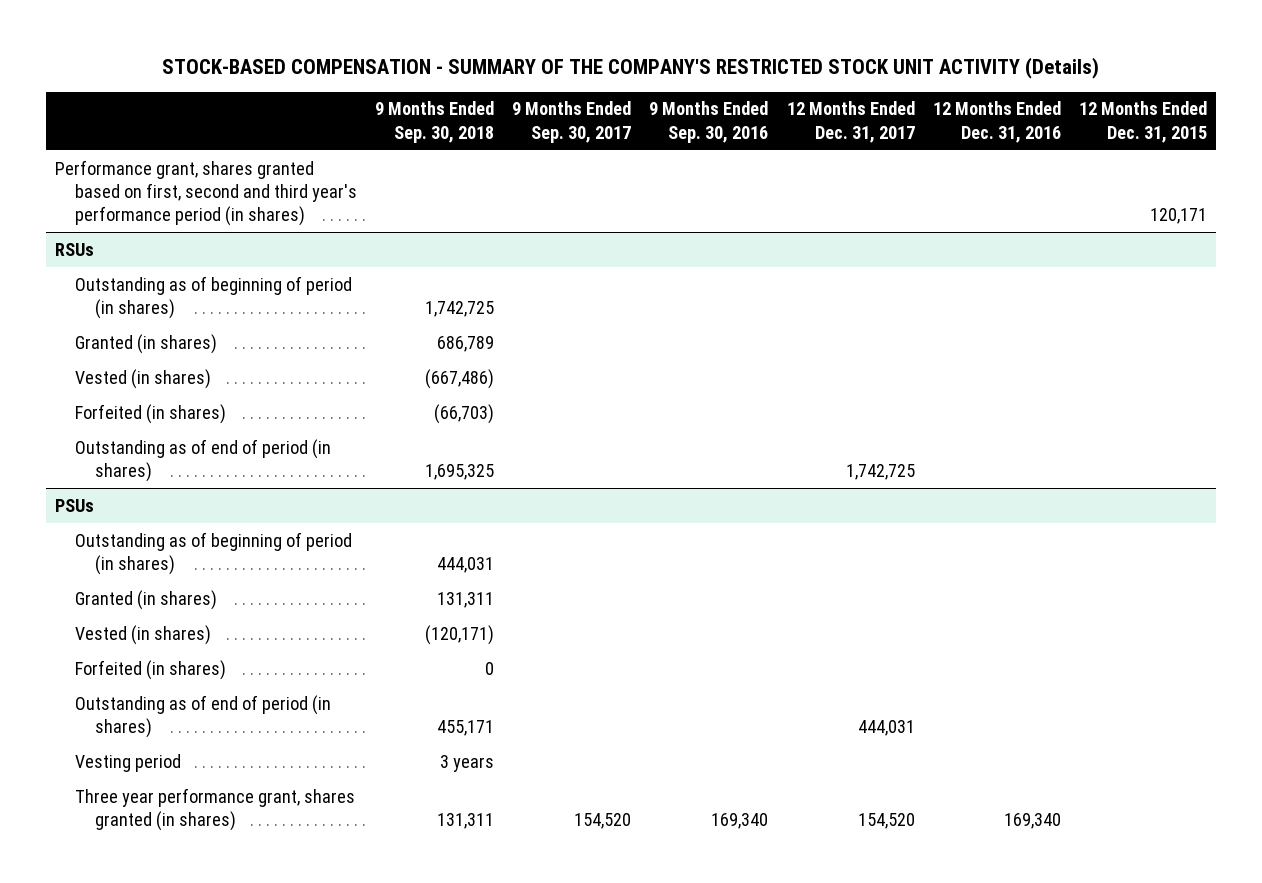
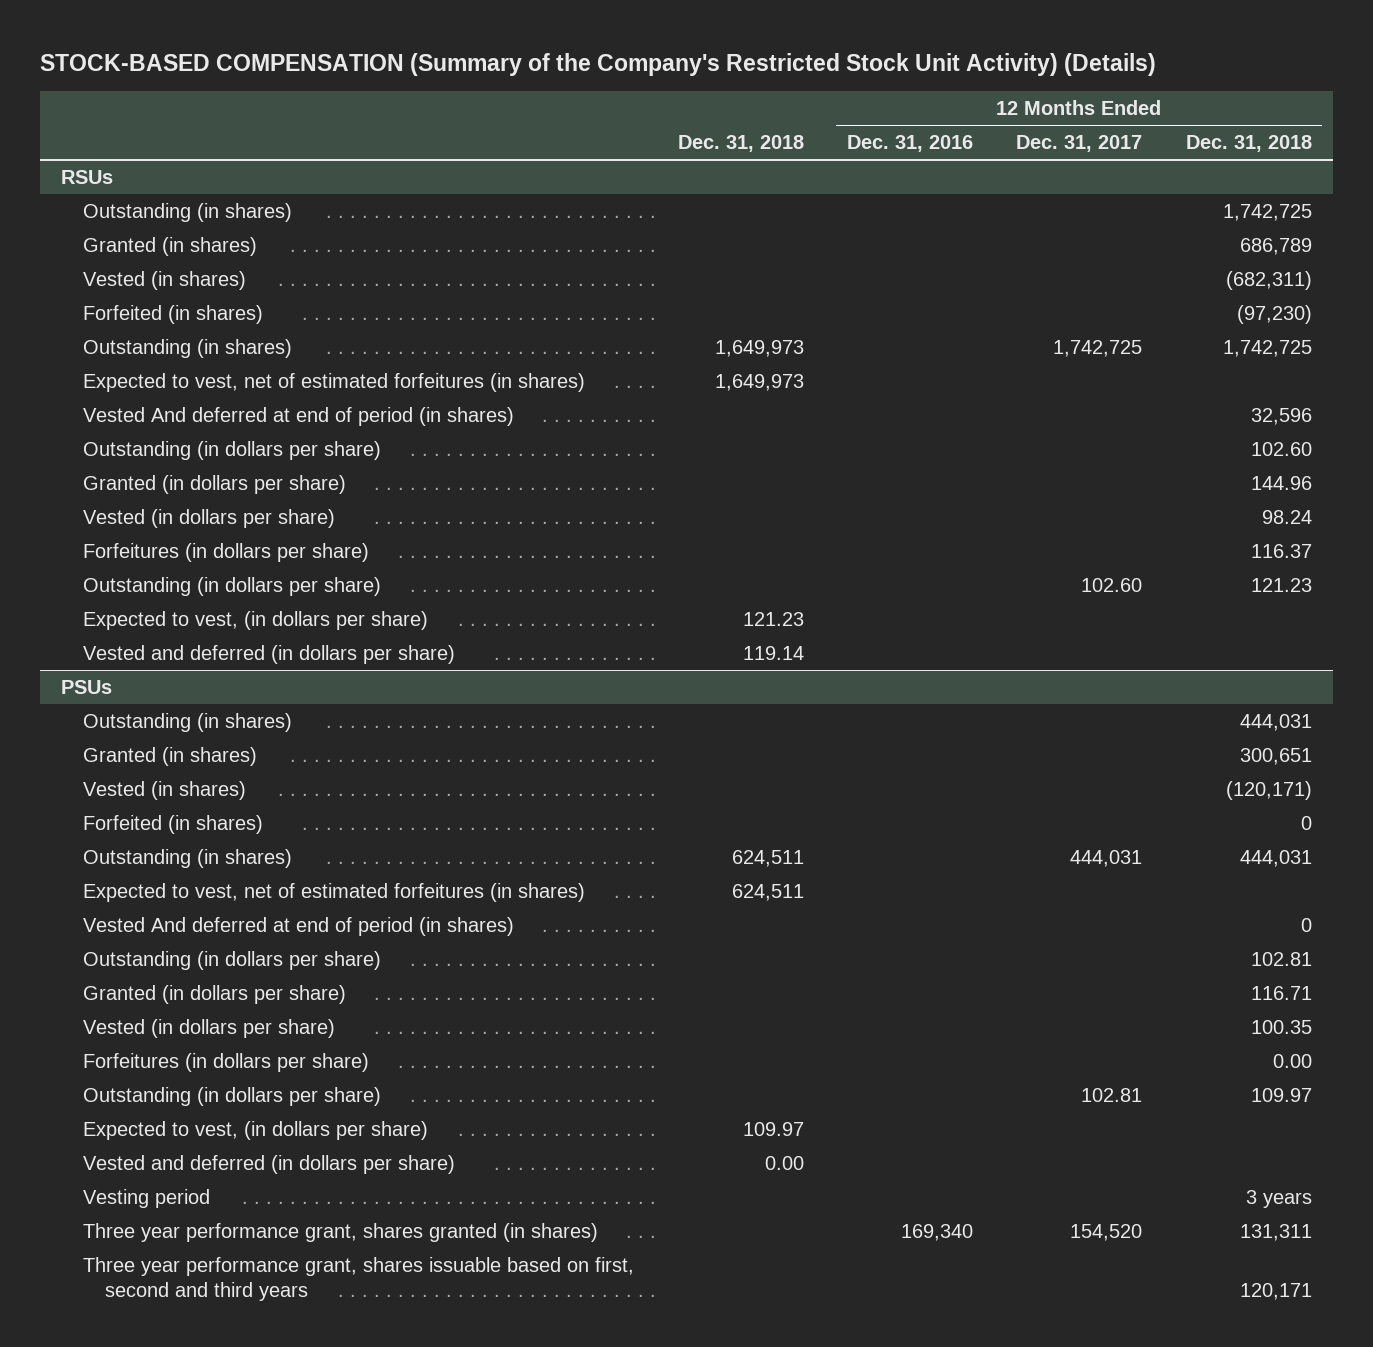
[161,56,1099,79] STOCK-BASED COMPENSATION - SUMMARY OF THE COMPANY'S RESTRICTED STOCK UNIT ACTIVITY (Details) -> [39,53,1156,77] STOCK-BASED COMPENSATION (Summary of the Company's Restricted Stock Unit Activity) (Details)
[375,101,495,143] 9 Months Ended Sep. 30, 2018 -> none
[512,101,632,143] 9 Months Ended Sep. 30, 2017 -> none
[649,101,769,143] 9 Months Ended Sep. 30, 2016 -> none
[1078,101,1207,143] 12 Months Ended Dec. 31, 2015 -> none
none -> [677,135,804,153] Dec. 31, 2018
none -> [1185,135,1312,153] Dec. 31, 2018
[54,159,357,227] Performance grant, shares granted based on first, second and third year's performance period (in shares) -> none
[74,275,352,319] Outstanding as of beginning of period (in shares) -> [83,202,293,222] Outstanding (in shares)
[74,438,331,482] Outstanding as of end of period (in shares) -> [83,338,293,358] Outstanding (in shares)
none -> [83,372,586,392] Expected to vest, net of estimated forfeitures (in shares)
none -> [83,406,515,426] Vested And deferred at end of period (in shares)
none -> [83,440,382,460] Outstanding (in dollars per share)
none -> [83,474,347,494] Granted (in dollars per share)
none -> [83,508,336,528] Vested (in dollars per share)
none -> [83,542,370,562] Forfeitures (in dollars per share)
none -> [83,576,382,596] Outstanding (in dollars per share)
none -> [83,610,429,630] Expected to vest, (in dollars per share)
none -> [83,644,456,664] Vested and deferred (in dollars per share)
[74,531,352,575] Outstanding as of beginning of period (in shares) -> [83,712,293,732] Outstanding (in shares)
[74,694,331,738] Outstanding as of end of period (in shares) -> [83,848,293,868] Outstanding (in shares)
none -> [83,882,586,902] Expected to vest, net of estimated forfeitures (in shares)
none -> [83,916,515,936] Vested And deferred at end of period (in shares)
none -> [83,950,382,970] Outstanding (in dollars per share)
none -> [83,984,347,1004] Granted (in dollars per share)
none -> [83,1018,336,1038] Vested (in dollars per share)
none -> [83,1052,370,1072] Forfeitures (in dollars per share)
none -> [83,1086,382,1106] Outstanding (in dollars per share)
none -> [83,1120,429,1140] Expected to vest, (in dollars per share)
none -> [83,1154,456,1174] Vested and deferred (in dollars per share)
none -> [83,1256,635,1302] Three year performance grant, shares issuable based on first, second and third years

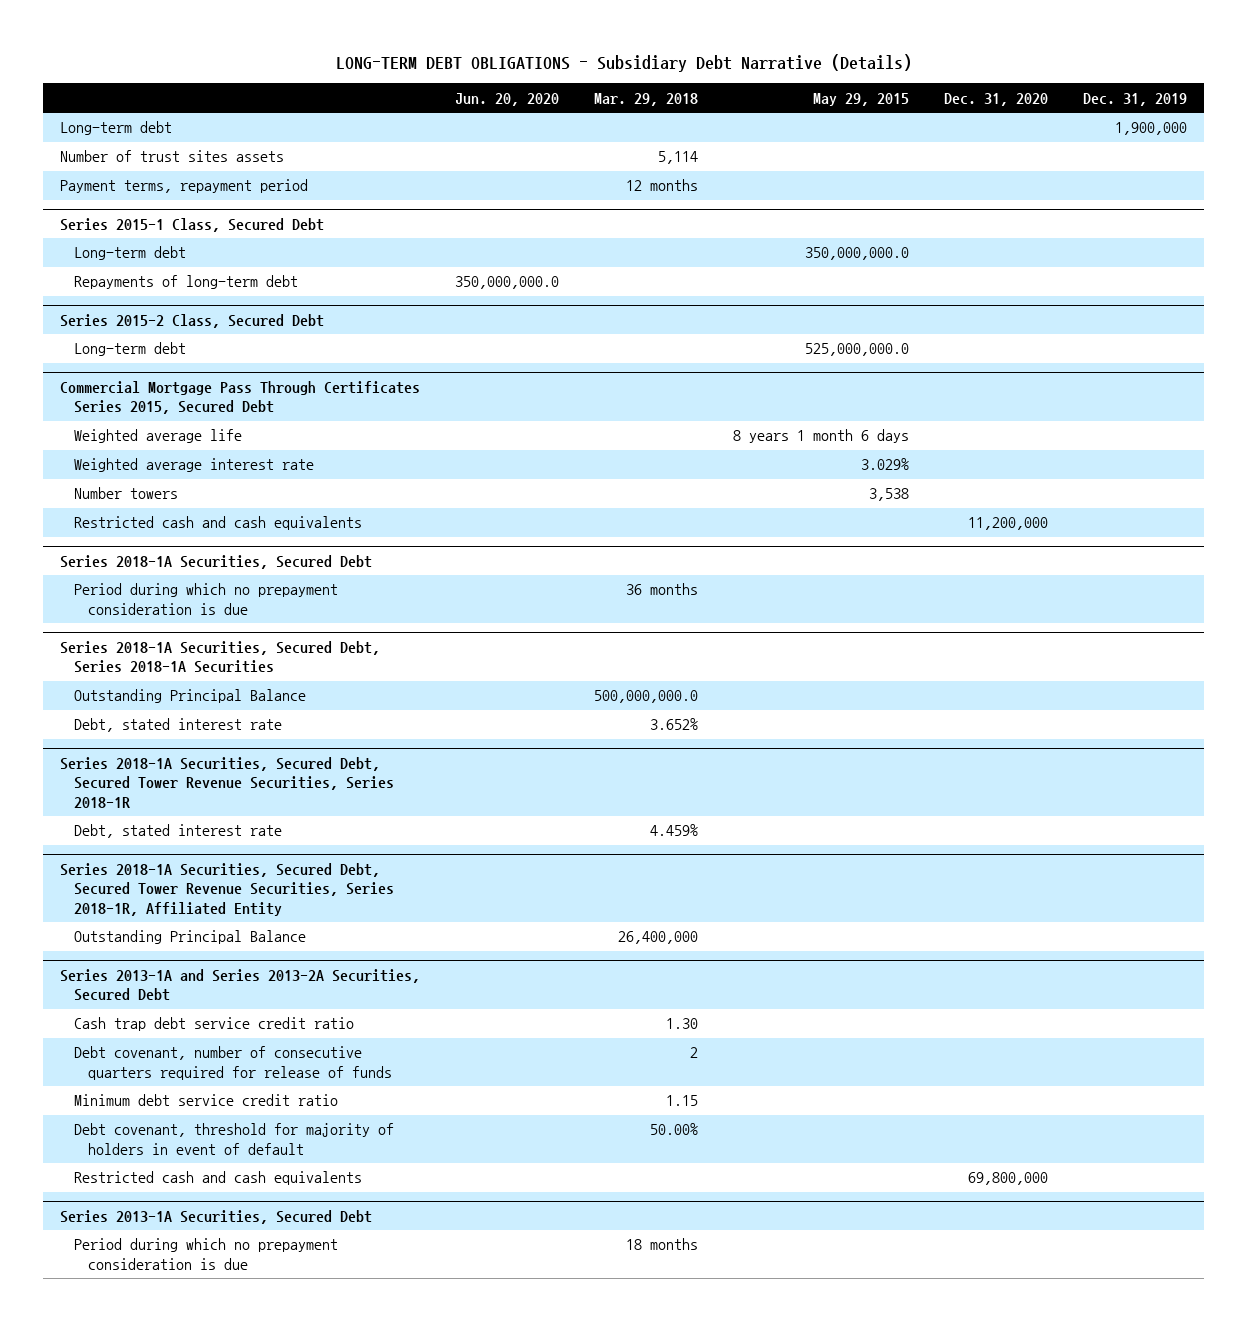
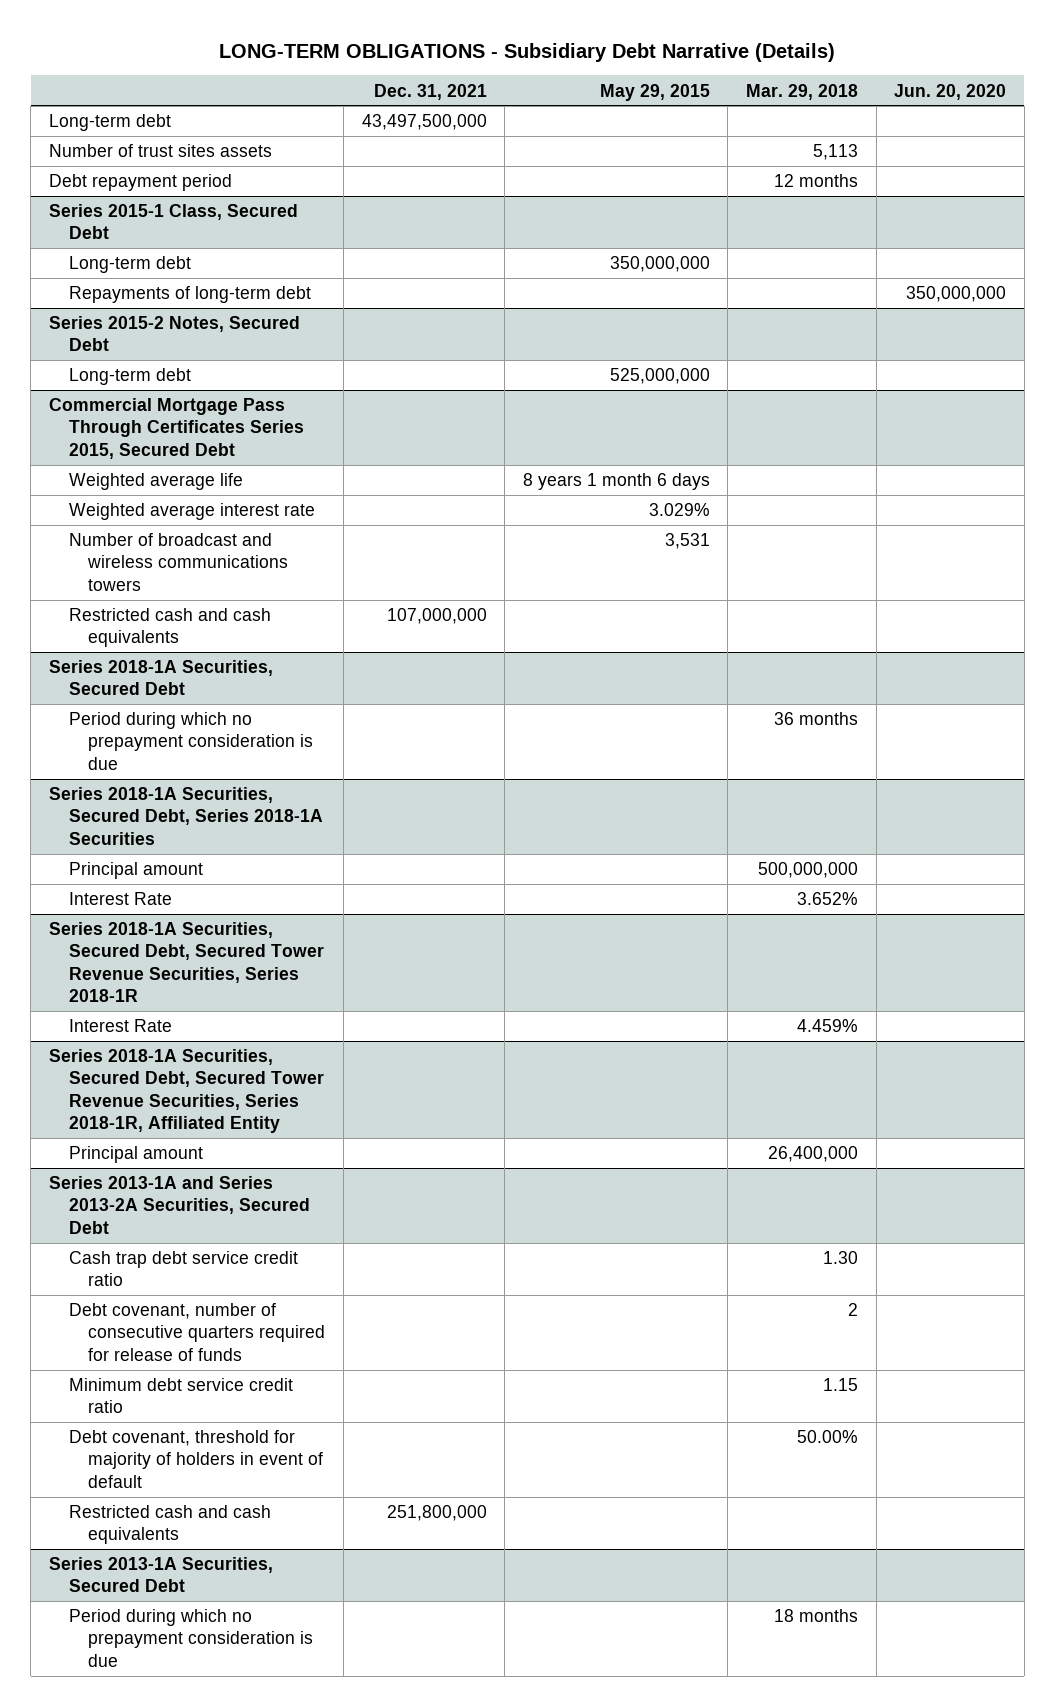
[335,53,912,72] LONG-TERM DEBT OBLIGATIONS - Subsidiary Debt Narrative (Details) -> [219,42,836,62] LONG-TERM OBLIGATIONS - Subsidiary Debt Narrative (Details)
[943,92,1048,106] Dec. 31, 2020 -> none
[1082,92,1187,106] Dec. 31, 2019 -> none
none -> [373,83,487,100] Dec. 31, 2021
[658,151,699,165] 5,114 -> [812,144,858,161] 5,113
[60,179,309,194] Payment terms, repayment period -> [48,174,232,192] Debt repayment period
[805,247,910,261] 350,000,000.0 -> [609,256,710,273] 350,000,000
[455,276,560,290] 350,000,000.0 -> [906,286,1007,303] 350,000,000
[60,314,325,329] Series 2015-2 Class, Secured Debt -> [48,316,300,352] Series 2015-2 Notes, Secured Debt
[805,343,910,357] 525,000,000.0 -> [609,368,710,385] 525,000,000
[74,487,179,500] Number towers -> [68,533,289,591] Number of broadcast and wireless communications towers
[869,488,910,502] 3,538 -> [664,533,710,550] 3,531
[74,689,307,704] Outstanding Principal Balance -> [68,862,203,880] Principal amount
[594,690,699,704] 500,000,000.0 -> [757,862,858,879] 500,000,000
[74,718,283,733] Debt, stated interest rate -> [68,892,172,906] Interest Rate
[74,824,283,839] Debt, stated interest rate -> [68,1019,172,1033] Interest Rate
[74,930,307,945] Outstanding Principal Balance -> [68,1146,203,1164] Principal amount

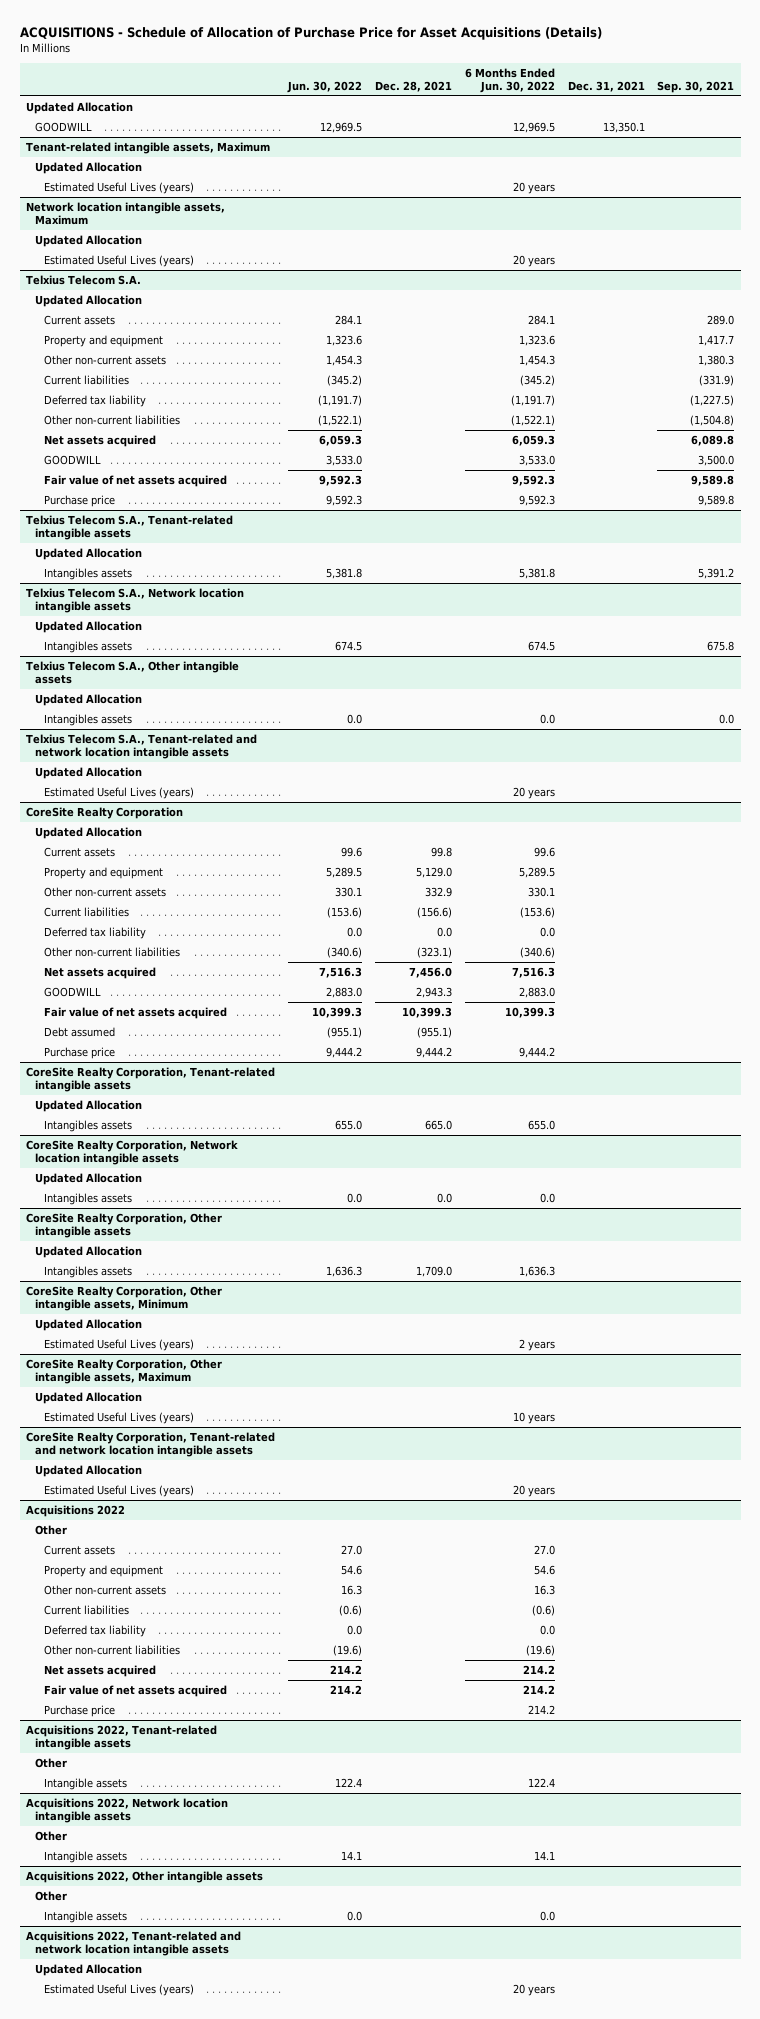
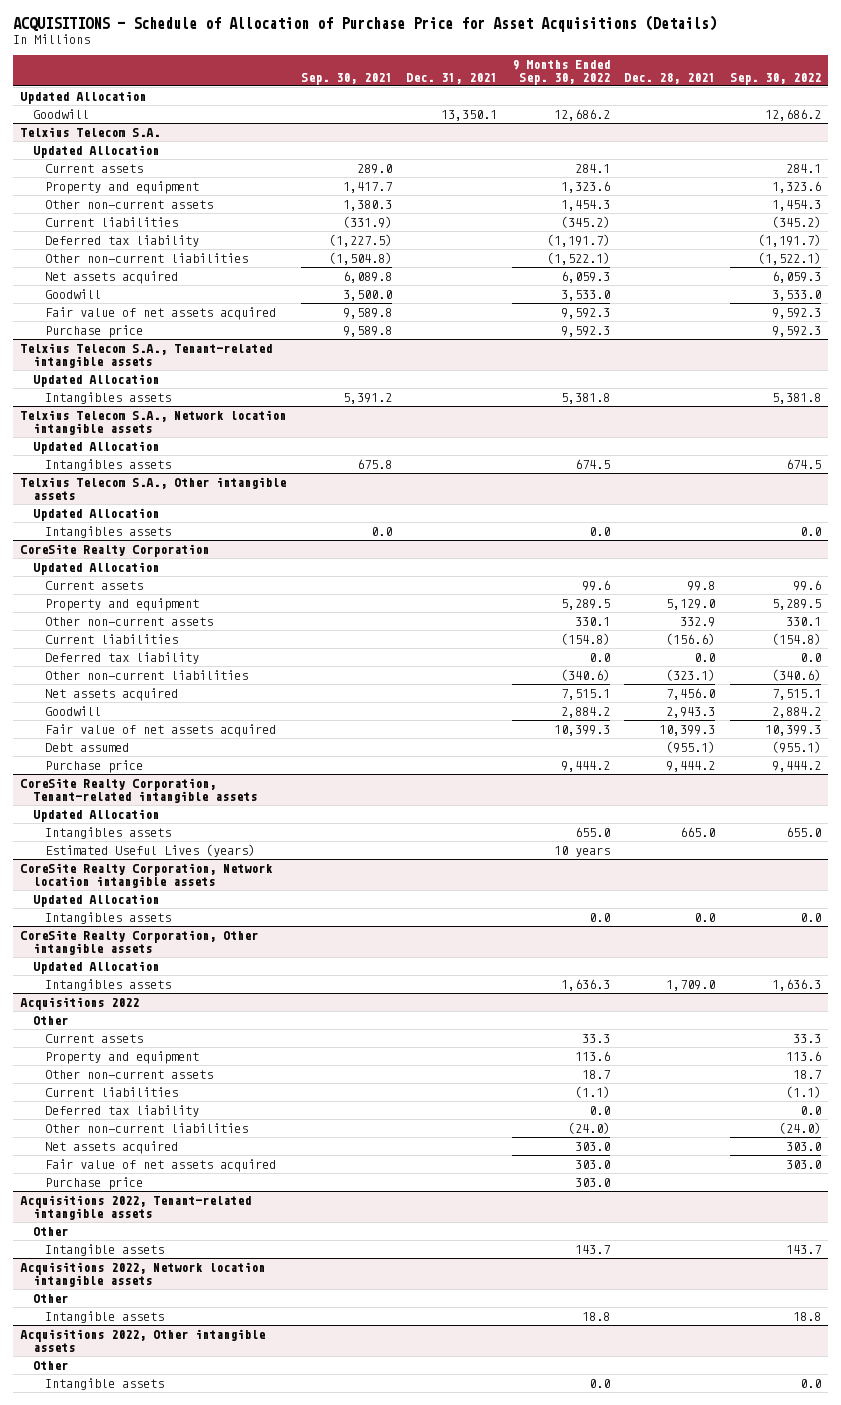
[286,81,362,94] Jun. 30, 2022 -> none
[464,68,555,94] 6 Months Ended Jun. 30, 2022 -> none
none -> [511,59,610,85] 9 Months Ended Sep. 30, 2022
none -> [729,72,821,85] Sep. 30, 2022
[26,141,271,154] Tenant-related intangible assets, Maximum -> none
[34,161,142,174] Updated Allocation -> none
[43,181,194,194] Estimated Useful Lives (years) -> none
[26,201,226,225] Network location intangible assets, Maximum -> none
[34,234,142,247] Updated Allocation -> none
[43,254,194,267] Estimated Useful Lives (years) -> none
[34,121,92,132] GOODWILL -> [32,108,89,119] Goodwill
[43,454,101,465] GOODWILL -> [45,288,102,299] Goodwill
[26,733,258,759] Telxius Telecom S.A., Tenant-related and network location intangible assets -> none
[34,766,142,779] Updated Allocation -> none
[43,786,194,799] Estimated Useful Lives (years) -> none
[43,986,101,997] GOODWILL -> [45,705,102,716] Goodwill
none -> [45,843,256,857] Estimated Useful Lives (years)
[26,1285,223,1311] CoreSite Realty Corporation, Other intangible assets, Minimum -> none
[34,1318,142,1331] Updated Allocation -> none
[43,1338,194,1351] Estimated Useful Lives (years) -> none
[26,1358,223,1384] CoreSite Realty Corporation, Other intangible assets, Maximum -> none
[34,1391,142,1404] Updated Allocation -> none
[43,1411,194,1424] Estimated Useful Lives (years) -> none
[26,1431,276,1457] CoreSite Realty Corporation, Tenant-related and network location intangible assets -> none
[34,1464,142,1477] Updated Allocation -> none
[43,1484,194,1497] Estimated Useful Lives (years) -> none
[26,1930,242,1956] Acquisitions 2022, Tenant-related and network location intangible assets -> none
[34,1963,142,1976] Updated Allocation -> none
[43,1983,194,1996] Estimated Useful Lives (years) -> none

